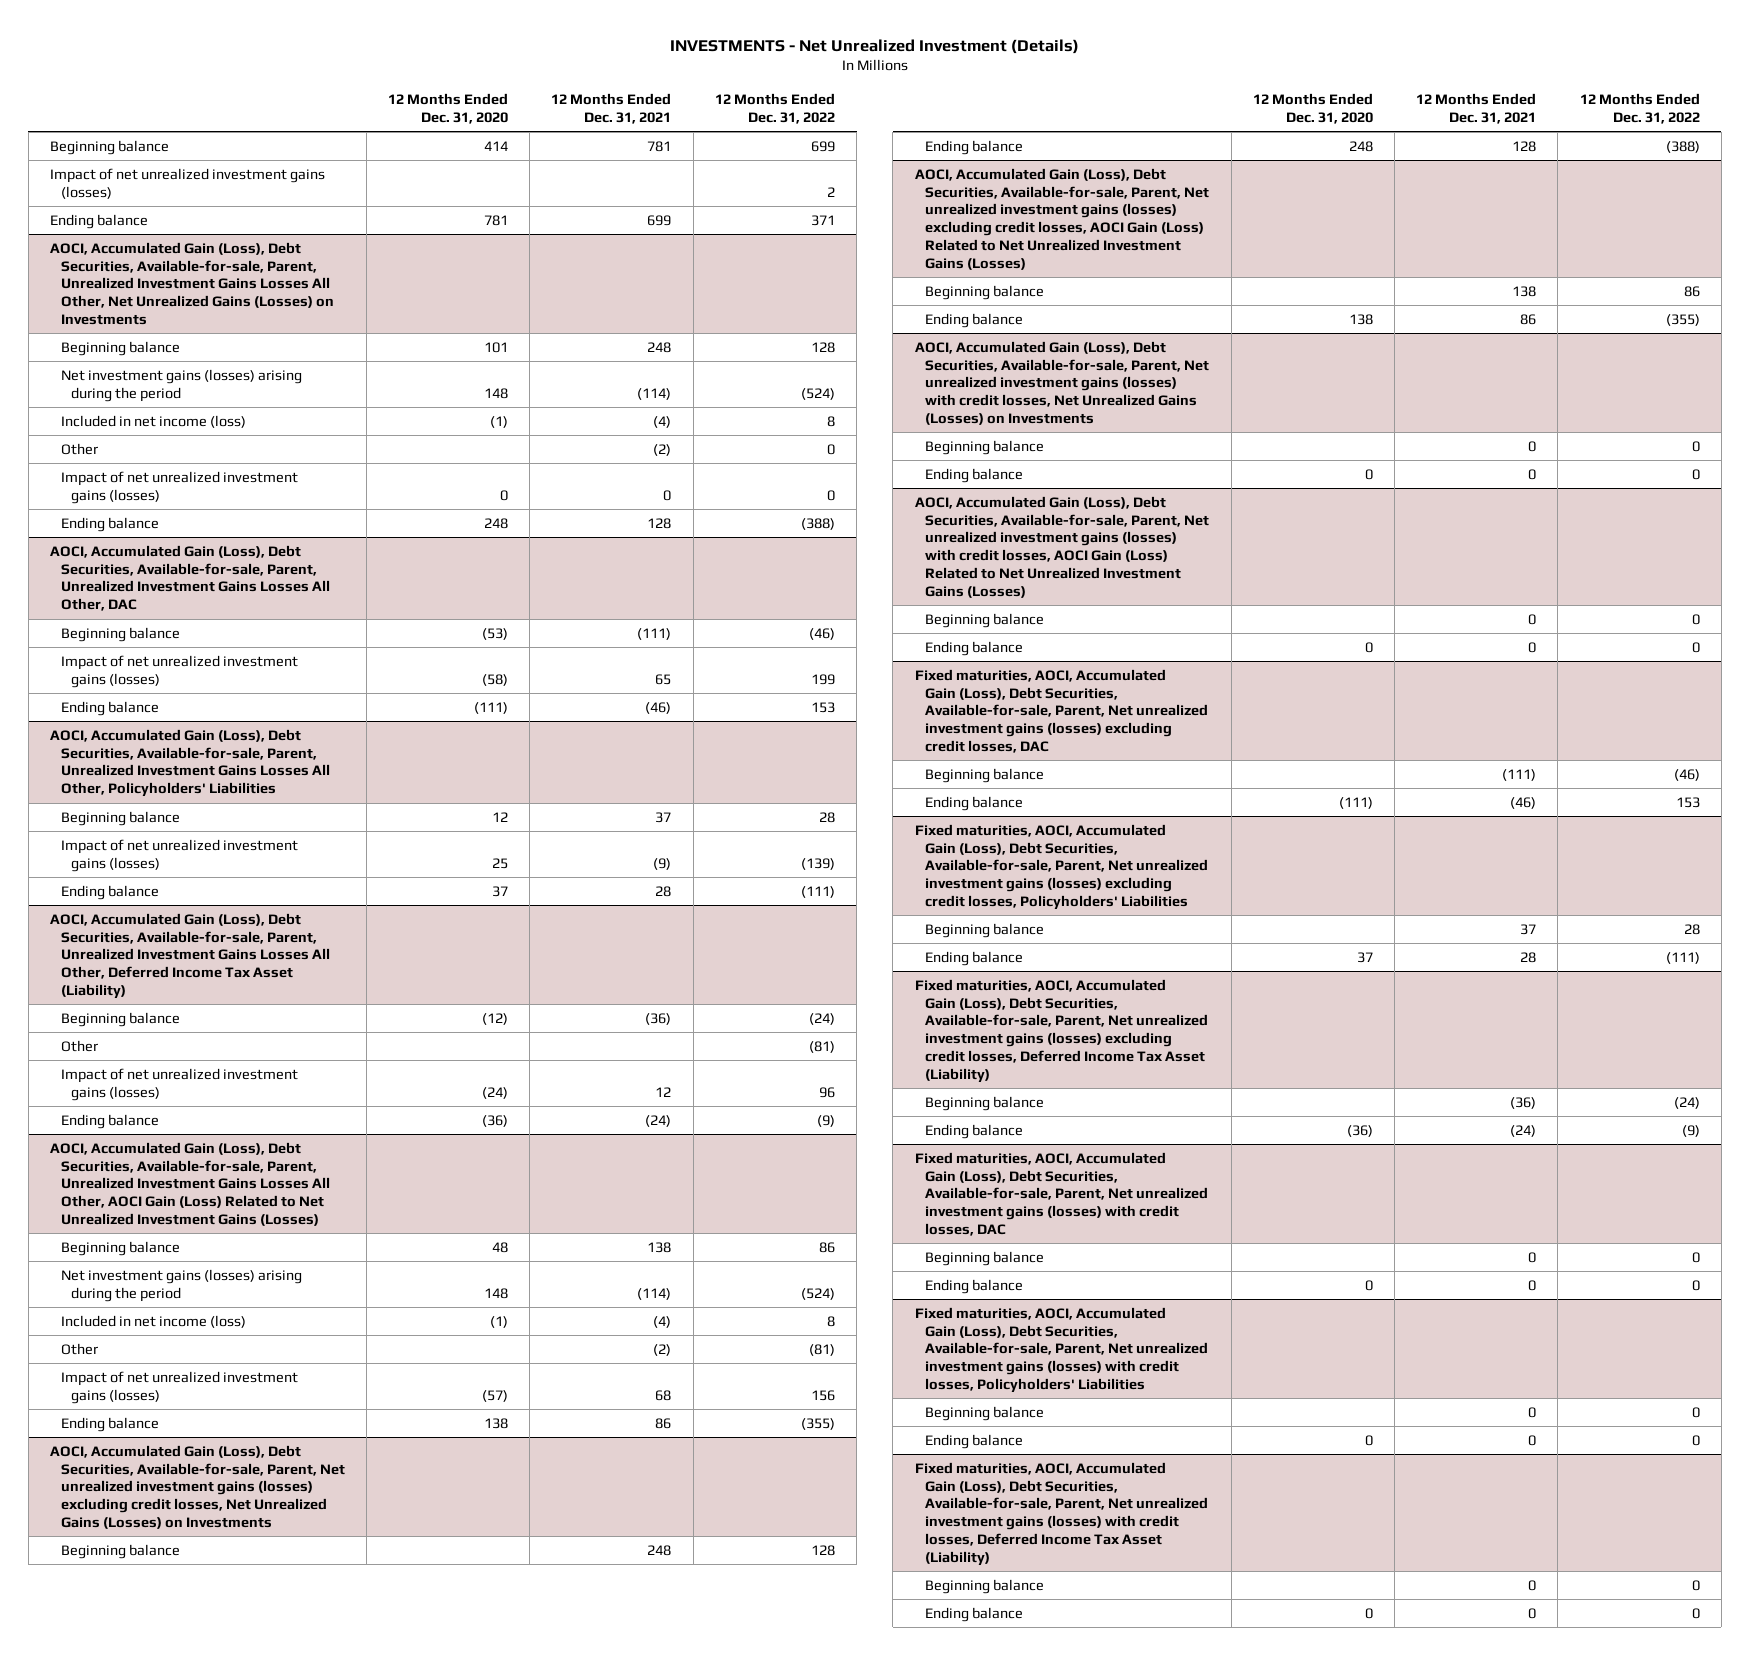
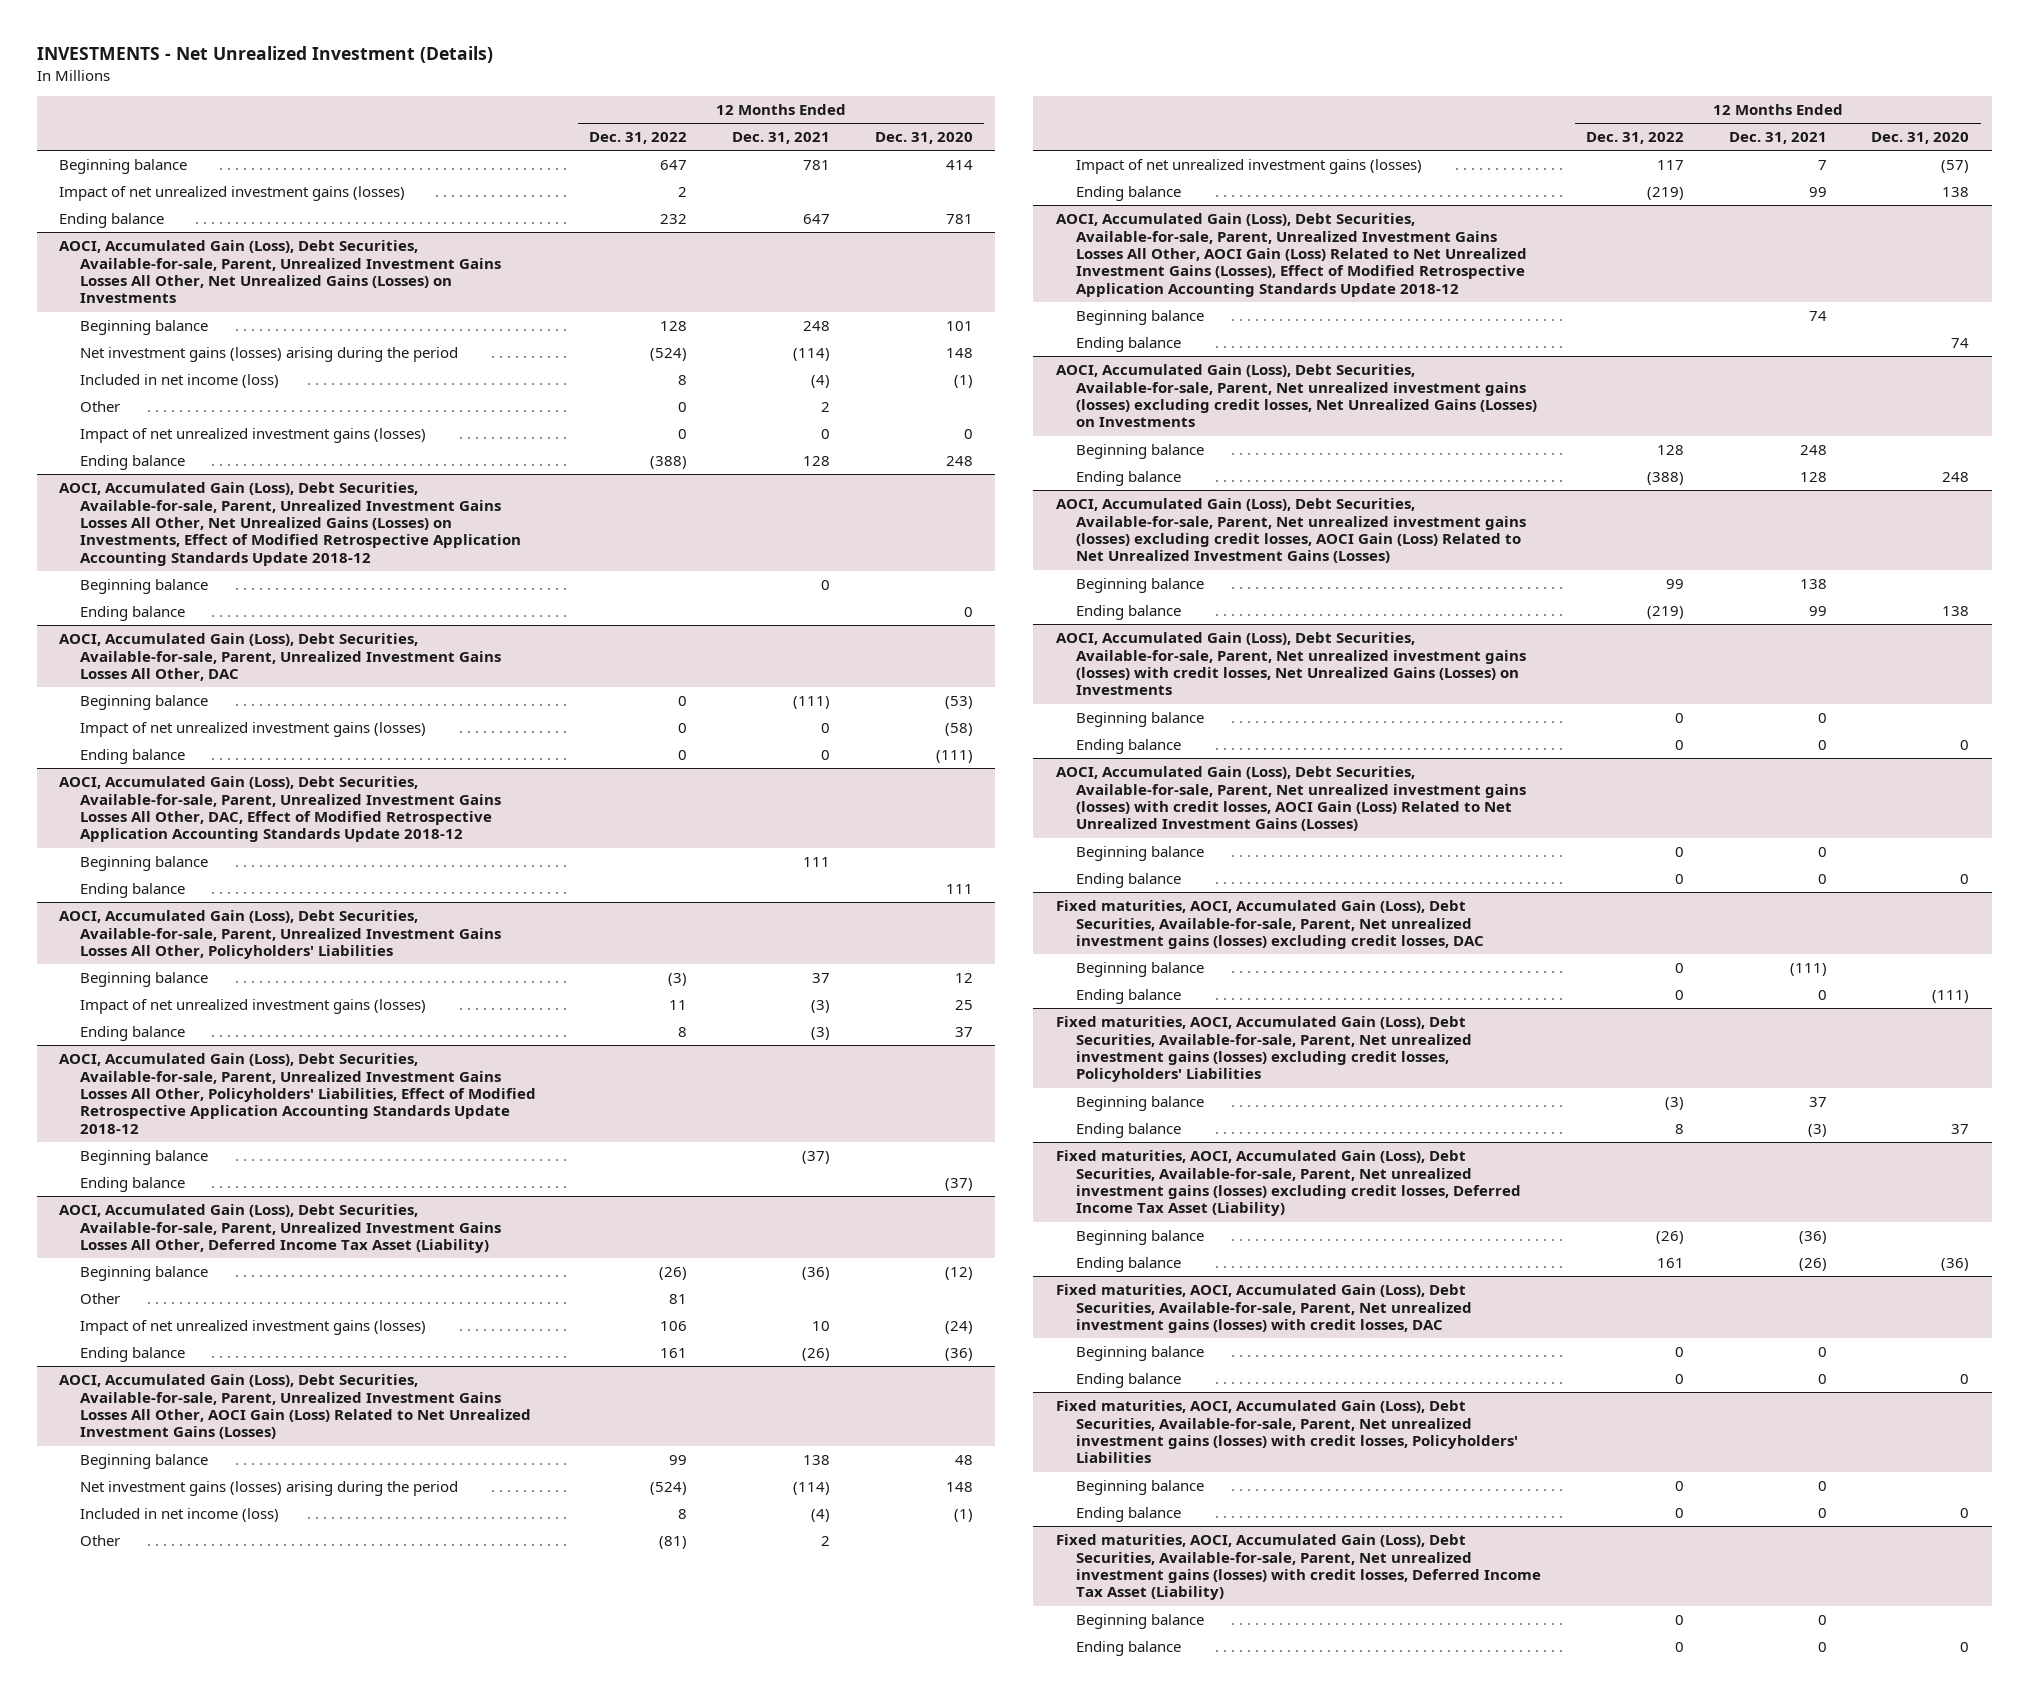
[810,140,835,152] 699 -> [660,160,688,171] 647
[647,214,672,226] 699 -> [803,214,831,225] 647
[810,214,835,226] 371 -> [660,214,688,225] 232
[653,443,672,456] (2) -> [821,402,831,413] 2
none -> [59,482,521,566] AOCI, Accumulated Gain (Loss), Debt Securities, Available-for-sale, Parent, Unrealized Investment Gains Losses All Other, Net Unrealized Gains (Losses) on Investments, Effect of Modified Retrospective Application Accounting Standards Update 2018-12
none -> [79,579,208,595] Beginning balance
none -> [79,606,185,622] Ending balance
[808,627,835,640] (46) -> [678,696,688,707] 0
[655,673,672,685] 65 -> [821,723,831,734] 0
[810,673,835,685] 199 -> [678,723,688,734] 0
[645,701,672,714] (46) -> [821,750,831,761] 0
[810,701,835,713] 153 -> [678,750,688,761] 0
none -> [59,776,501,843] AOCI, Accumulated Gain (Loss), Debt Securities, Available-for-sale, Parent, Unrealized Investment Gains Losses All Other, DAC, Effect of Modified Retrospective Application Accounting Standards Update 2018-12
none -> [79,856,208,872] Beginning balance
none -> [79,883,185,899] Ending balance
[818,811,835,823] 28 -> [668,973,688,987] (3)
[653,857,672,870] (9) -> [811,1000,831,1014] (3)
[800,857,835,870] (139) -> [669,1000,688,1011] 11
[655,885,672,897] 28 -> [811,1027,831,1041] (3)
[800,885,835,898] (111) -> [678,1027,688,1038] 8
none -> [59,1053,536,1134] AOCI, Accumulated Gain (Loss), Debt Securities, Available-for-sale, Parent, Unrealized Investment Gains Losses All Other, Policyholders' Liabilities, Effect of Modified Retrospective Application Accounting Standards Update 2018-12
none -> [79,1150,208,1166] Beginning balance
none -> [79,1177,185,1193] Ending balance
[808,1012,835,1025] (24) -> [659,1267,688,1281] (26)
[808,1040,835,1053] (81) -> [669,1294,688,1305] 81
[655,1086,672,1097] 12 -> [812,1321,831,1332] 10
[818,1086,835,1098] 96 -> [660,1321,688,1332] 106
[645,1114,672,1127] (24) -> [802,1348,831,1362] (26)
[816,1114,835,1127] (9) -> [660,1348,688,1359] 161
[818,1241,835,1253] 86 -> [669,1455,688,1466] 99
[653,1343,672,1356] (2) -> [821,1536,831,1547] 2
[655,1389,672,1401] 68 -> [1817,160,1827,171] 7
[810,1389,835,1401] 156 -> [1656,160,1684,171] 117
[655,1417,672,1429] 86 -> [1808,187,1827,198] 99
[800,1417,835,1430] (355) -> [1646,187,1684,201] (219)
none -> [1055,213,1528,297] AOCI, Accumulated Gain (Loss), Debt Securities, Available-for-sale, Parent, Unrealized Investment Gains Losses All Other, AOCI Gain (Loss) Related to Net Unrealized Investment Gains (Losses), Effect of Modified Retrospective Application Accounting Standards Update 2018-12
none -> [1076,310,1205,326] Beginning balance
none -> [1076,337,1182,353] Ending balance
[1683,285,1700,297] 86 -> [1665,579,1684,590] 99
[1520,313,1537,325] 86 -> [1808,606,1827,617] 99
[1665,313,1700,326] (355) -> [1646,606,1684,620] (219)
[1673,768,1700,781] (46) -> [1674,963,1684,974] 0
[1510,796,1537,809] (46) -> [1817,990,1827,1001] 0
[1675,796,1700,808] 153 -> [1674,990,1684,1001] 0
[1683,923,1700,935] 28 -> [1664,1097,1684,1111] (3)
[1520,951,1537,963] 28 -> [1807,1124,1827,1138] (3)
[1665,951,1700,964] (111) -> [1674,1124,1684,1135] 8
[1673,1096,1700,1109] (24) -> [1655,1231,1684,1245] (26)
[1510,1124,1537,1137] (24) -> [1798,1258,1827,1272] (26)
[1681,1124,1700,1137] (9) -> [1656,1258,1684,1269] 161

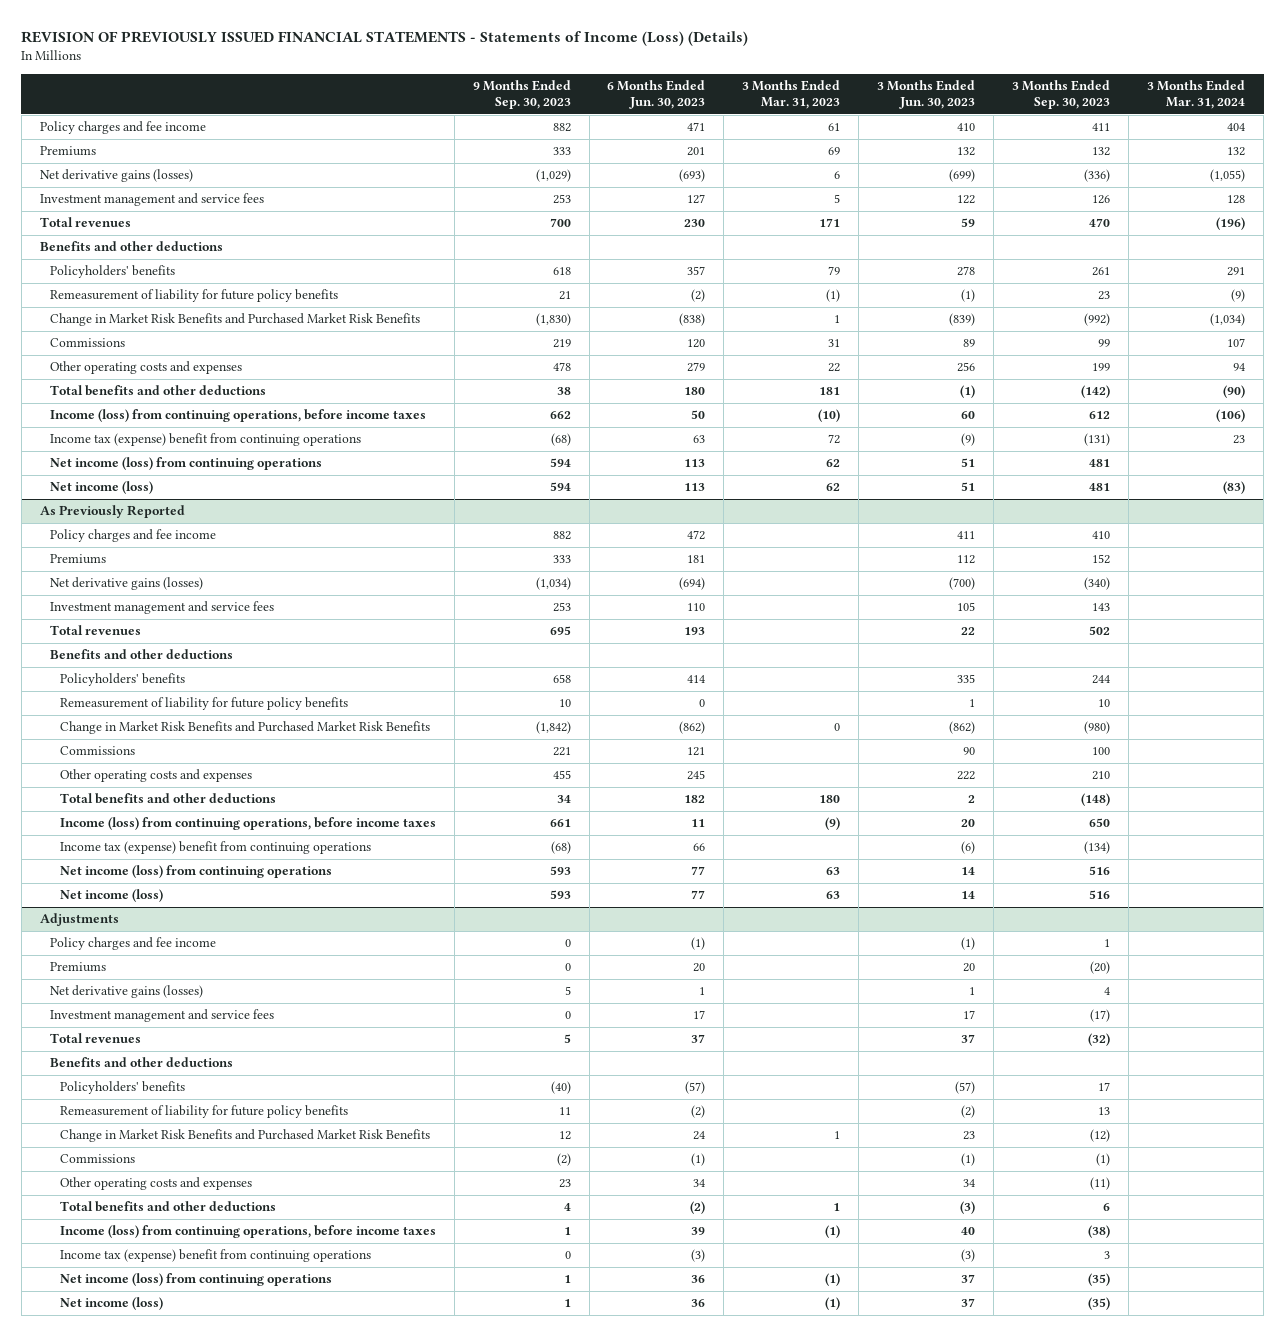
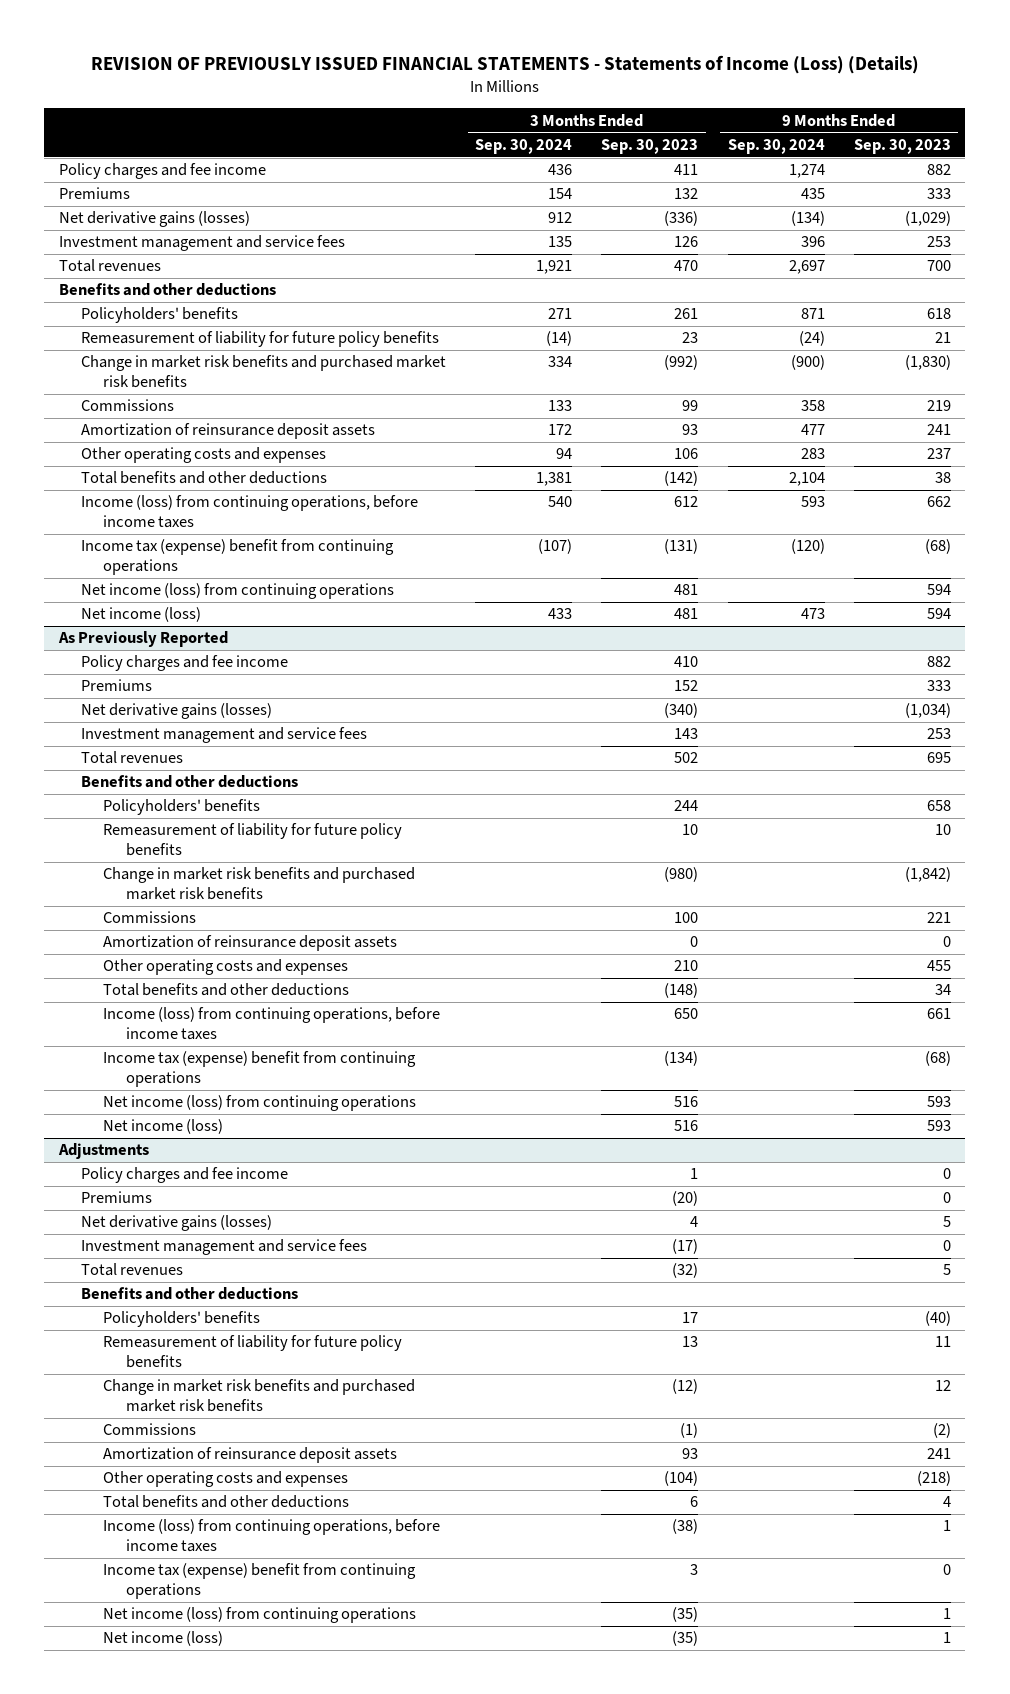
[607,80,706,110] 6 Months Ended Jun. 30, 2023 -> none
[742,80,841,110] 3 Months Ended Mar. 31, 2023 -> none
[877,80,976,110] 3 Months Ended Jun. 30, 2023 -> none
[1147,80,1246,110] 3 Months Ended Mar. 31, 2024 -> none
none -> [475,139,573,155] Sep. 30, 2024
none -> [727,139,825,155] Sep. 30, 2024
[49,313,420,327] Change in Market Risk Benefits and Purchased Market Risk Benefits -> [81,355,447,389] Change in market risk benefits and purchased market risk benefits
none -> [81,423,376,440] Amortization of reinsurance deposit assets
[552,362,571,372] 478 -> [926,448,951,460] 237
[1092,363,1111,372] 199 -> [674,448,699,460] 106
[59,721,430,735] Change in Market Risk Benefits and Purchased Market Risk Benefits -> [103,867,416,901] Change in market risk benefits and purchased market risk benefits
none -> [103,935,398,952] Amortization of reinsurance deposit assets
[59,1129,430,1143] Change in Market Risk Benefits and Purchased Market Risk Benefits -> [103,1379,416,1413] Change in market risk benefits and purchased market risk benefits
none -> [103,1447,398,1464] Amortization of reinsurance deposit assets
[558,1179,571,1189] 23 -> [916,1471,951,1487] (218)
[1090,1177,1111,1191] (11) -> [664,1471,699,1487] (104)

